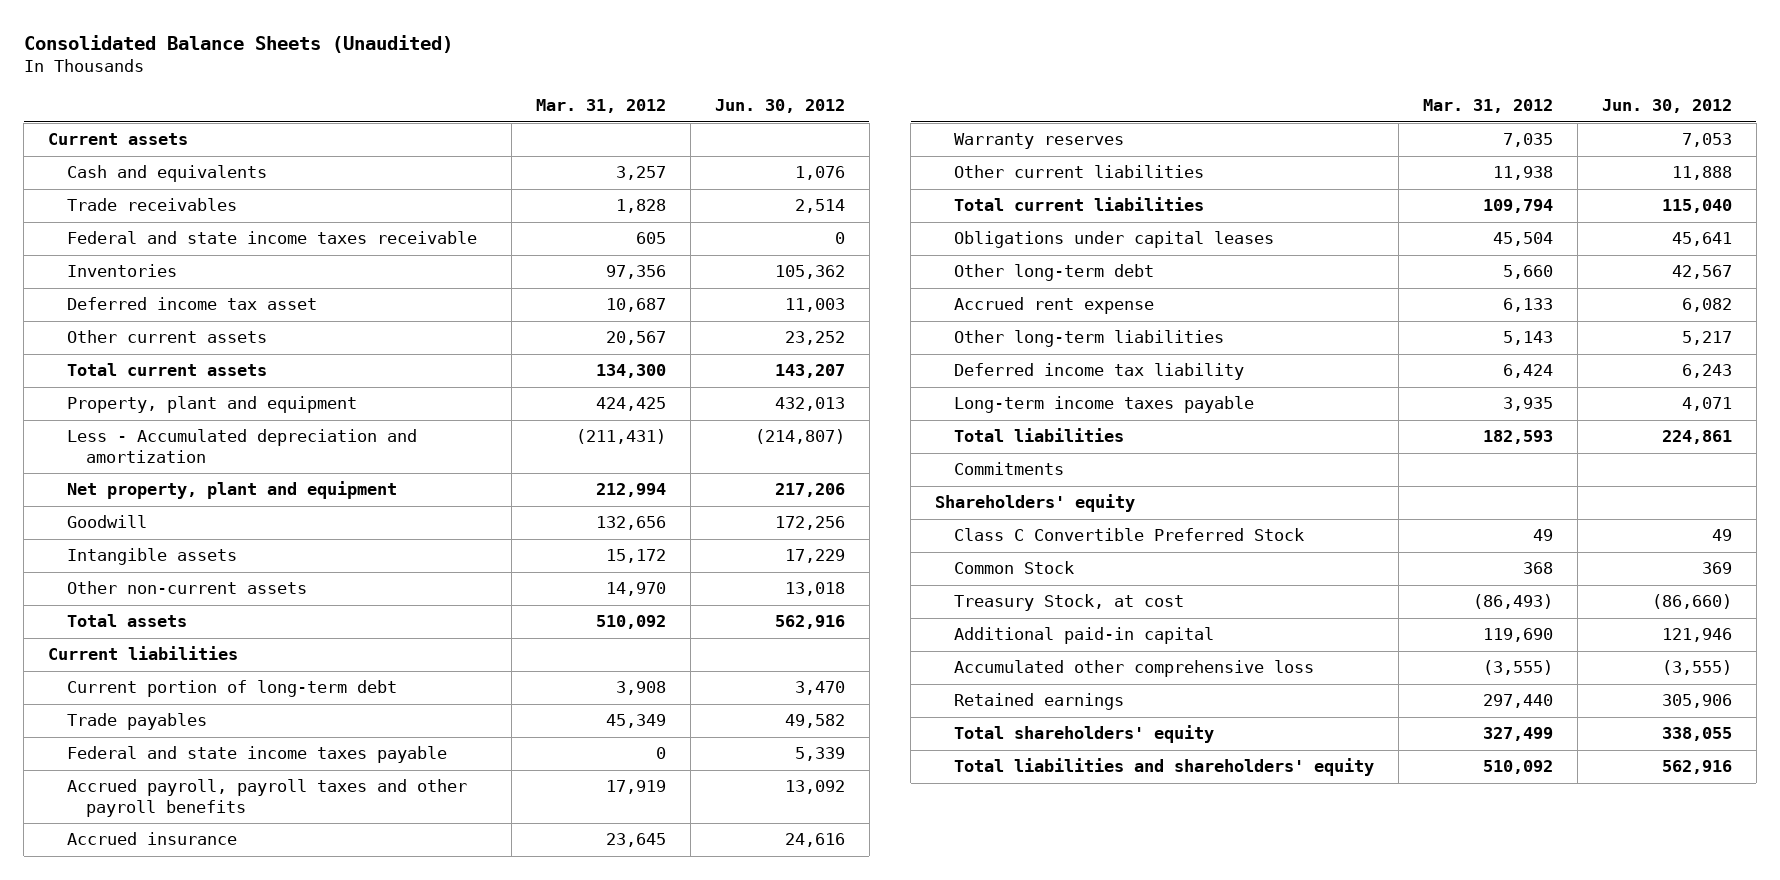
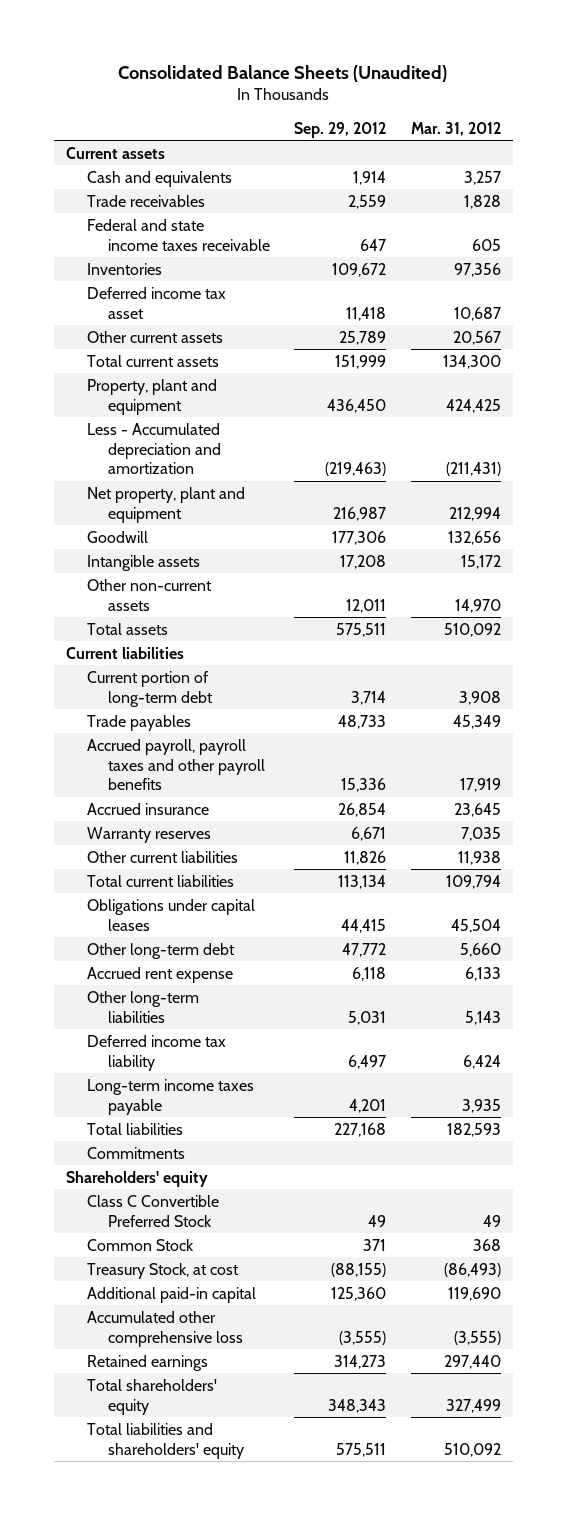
[714,99,845,114] Jun. 30, 2012 -> none
none -> [294,121,387,138] Sep. 29, 2012
[66,746,447,764] Federal and state income taxes payable -> none

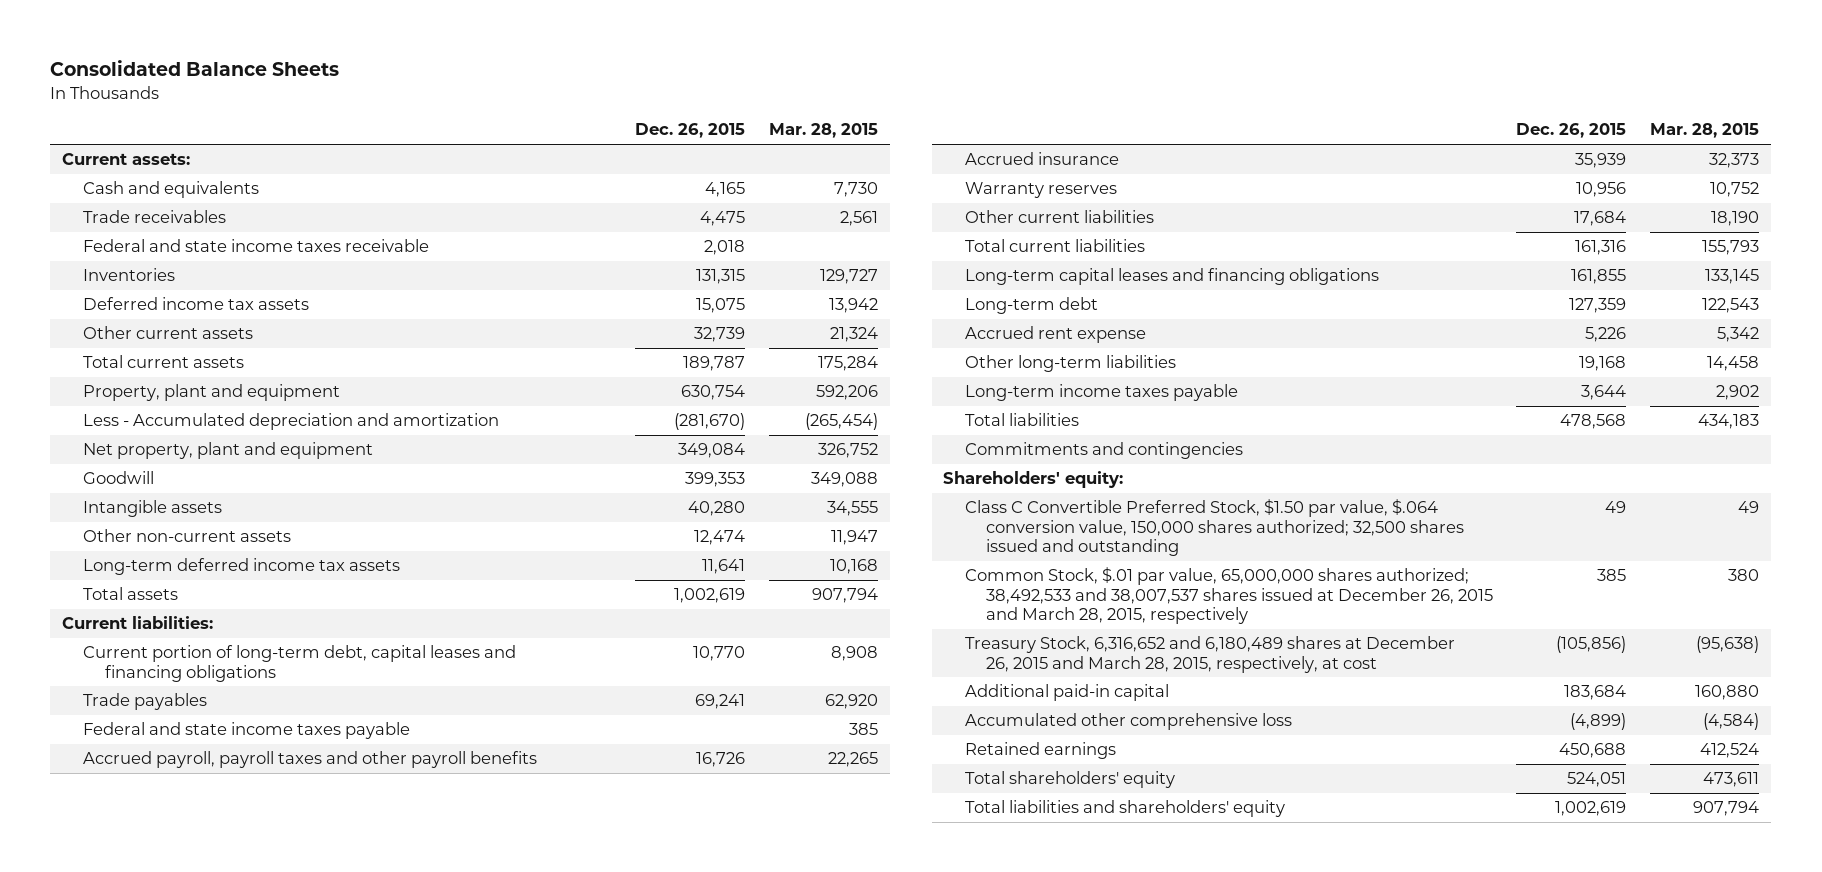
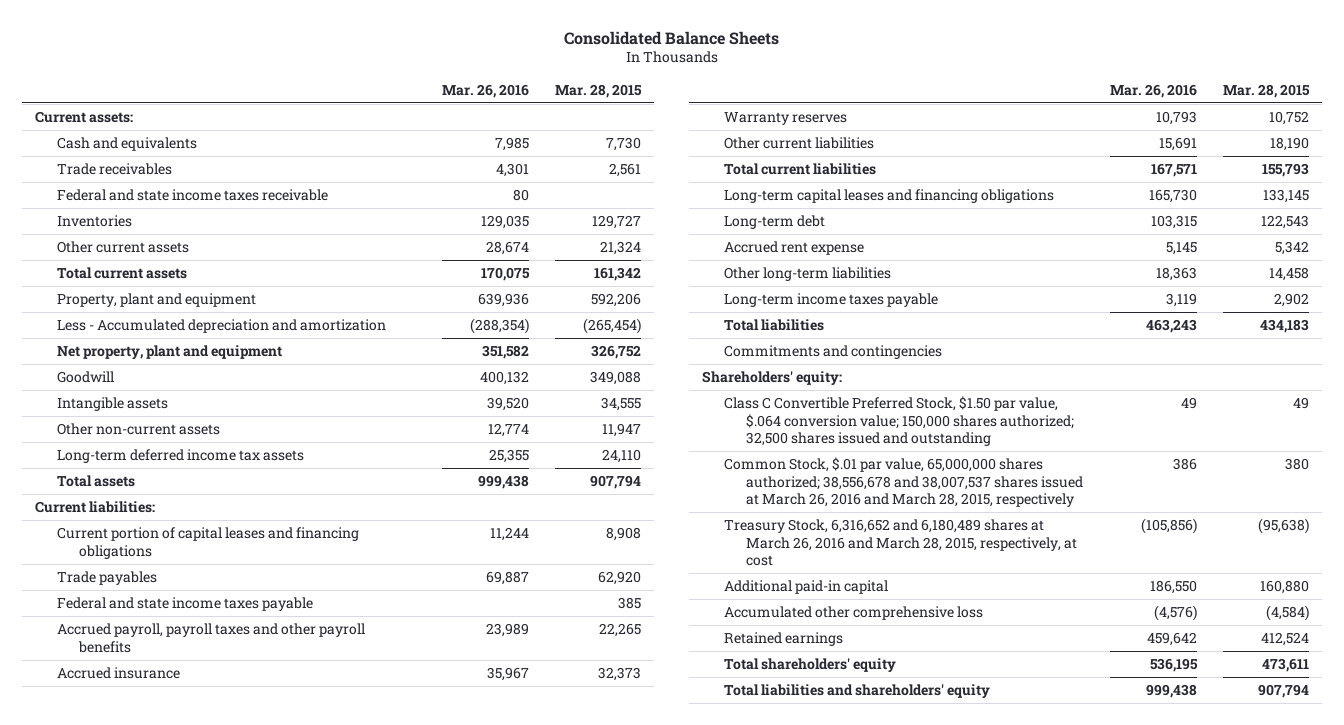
[635,123,746,139] Dec. 26, 2015 -> none
none -> [441,83,529,98] Mar. 26, 2016
[83,297,310,311] Deferred income tax assets -> none
[818,356,879,372] 175,284 -> [594,267,642,282] 161,342
[830,559,879,575] 10,168 -> [602,449,642,464] 24,110
[83,645,517,682] Current portion of long-term debt, capital leases and financing obligations -> [56,527,359,559] Current portion of capital leases and financing obligations
[964,499,1464,556] Class C Convertible Preferred Stock, $1.50 par value, $.064 conversion value, 150,000 shares authorized; 32,500 shares issued and outstanding -> [724,396,1075,447] Class C Convertible Preferred Stock, $1.50 par value, $.064 conversion value; 150,000 shares authorized; 32,500 shares issued and outstanding
[964,567,1493,624] Common Stock, $.01 par value, 65,000,000 shares authorized; 38,492,533 and 38,007,537 shares issued at December 26, 2015 and March 28, 2015, respectively -> [724,457,1084,508] Common Stock, $.01 par value, 65,000,000 shares authorized; 38,556,678 and 38,007,537 shares issued at March 26, 2016 and March 28, 2015, respectively
[964,636,1455,673] Treasury Stock, 6,316,652 and 6,180,489 shares at December 26, 2015 and March 28, 2015, respectively, at cost -> [724,519,1078,567] Treasury Stock, 6,316,652 and 6,180,489 shares at March 26, 2016 and March 28, 2015, respectively, at cost

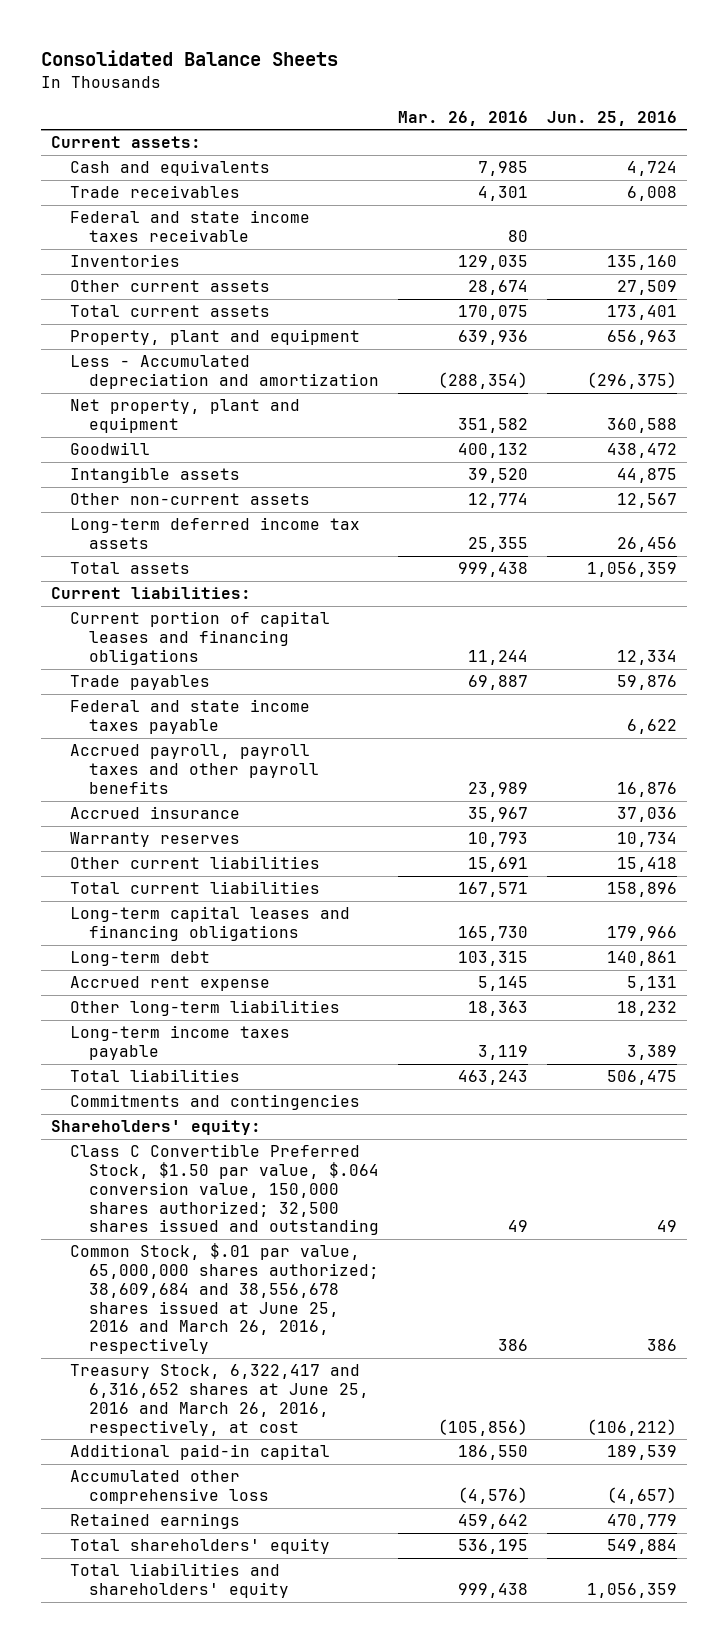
[555,83,643,98] Mar. 28, 2015 -> none
none -> [547,110,678,126] Jun. 25, 2016
[724,396,1075,447] Class C Convertible Preferred Stock, $1.50 par value, $.064 conversion value; 150,000 shares authorized; 32,500 shares issued and outstanding -> [70,1144,380,1236] Class C Convertible Preferred Stock, $1.50 par value, $.064 conversion value, 150,000 shares authorized; 32,500 shares issued and outstanding
[724,457,1084,508] Common Stock, $.01 par value, 65,000,000 shares authorized; 38,556,678 and 38,007,537 shares issued at March 26, 2016 and March 28, 2015, respectively -> [70,1243,380,1355] Common Stock, $.01 par value, 65,000,000 shares authorized; 38,609,684 and 38,556,678 shares issued at June 25, 2016 and March 26, 2016, respectively
[724,519,1078,567] Treasury Stock, 6,316,652 and 6,180,489 shares at March 26, 2016 and March 28, 2015, respectively, at cost -> [70,1364,370,1436] Treasury Stock, 6,322,417 and 6,316,652 shares at June 25, 2016 and March 26, 2016, respectively, at cost

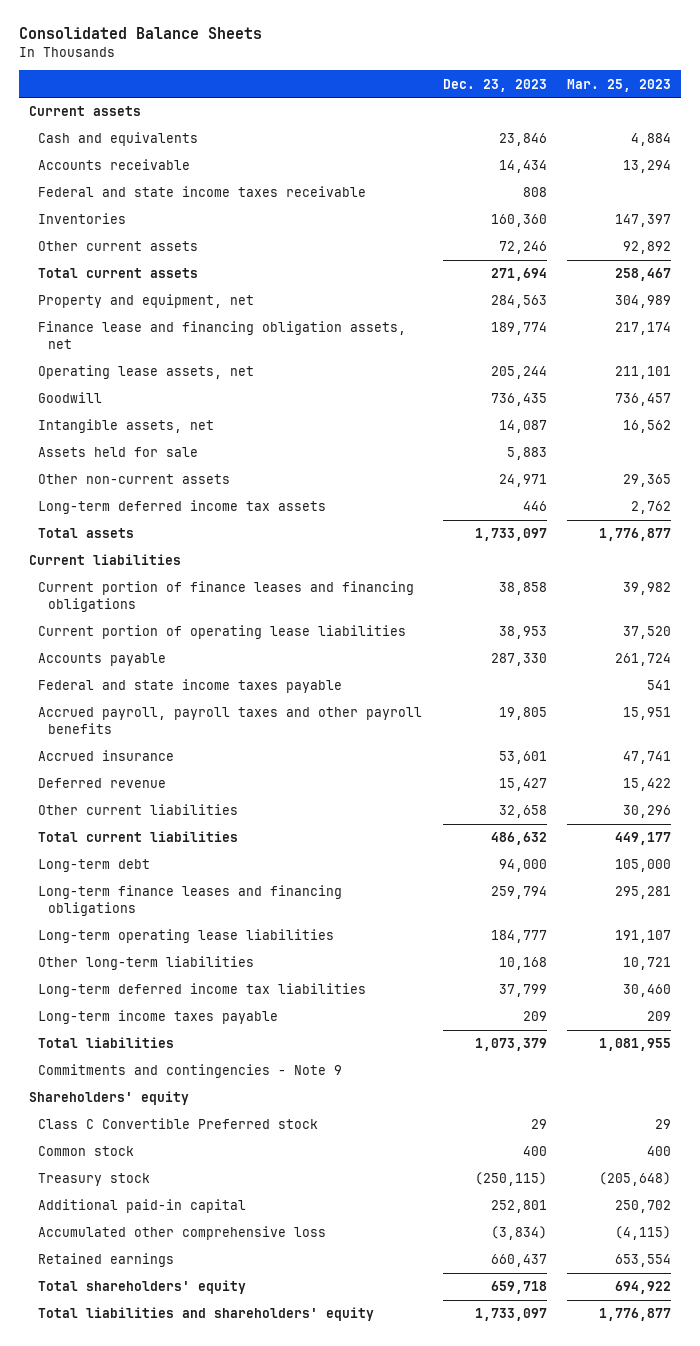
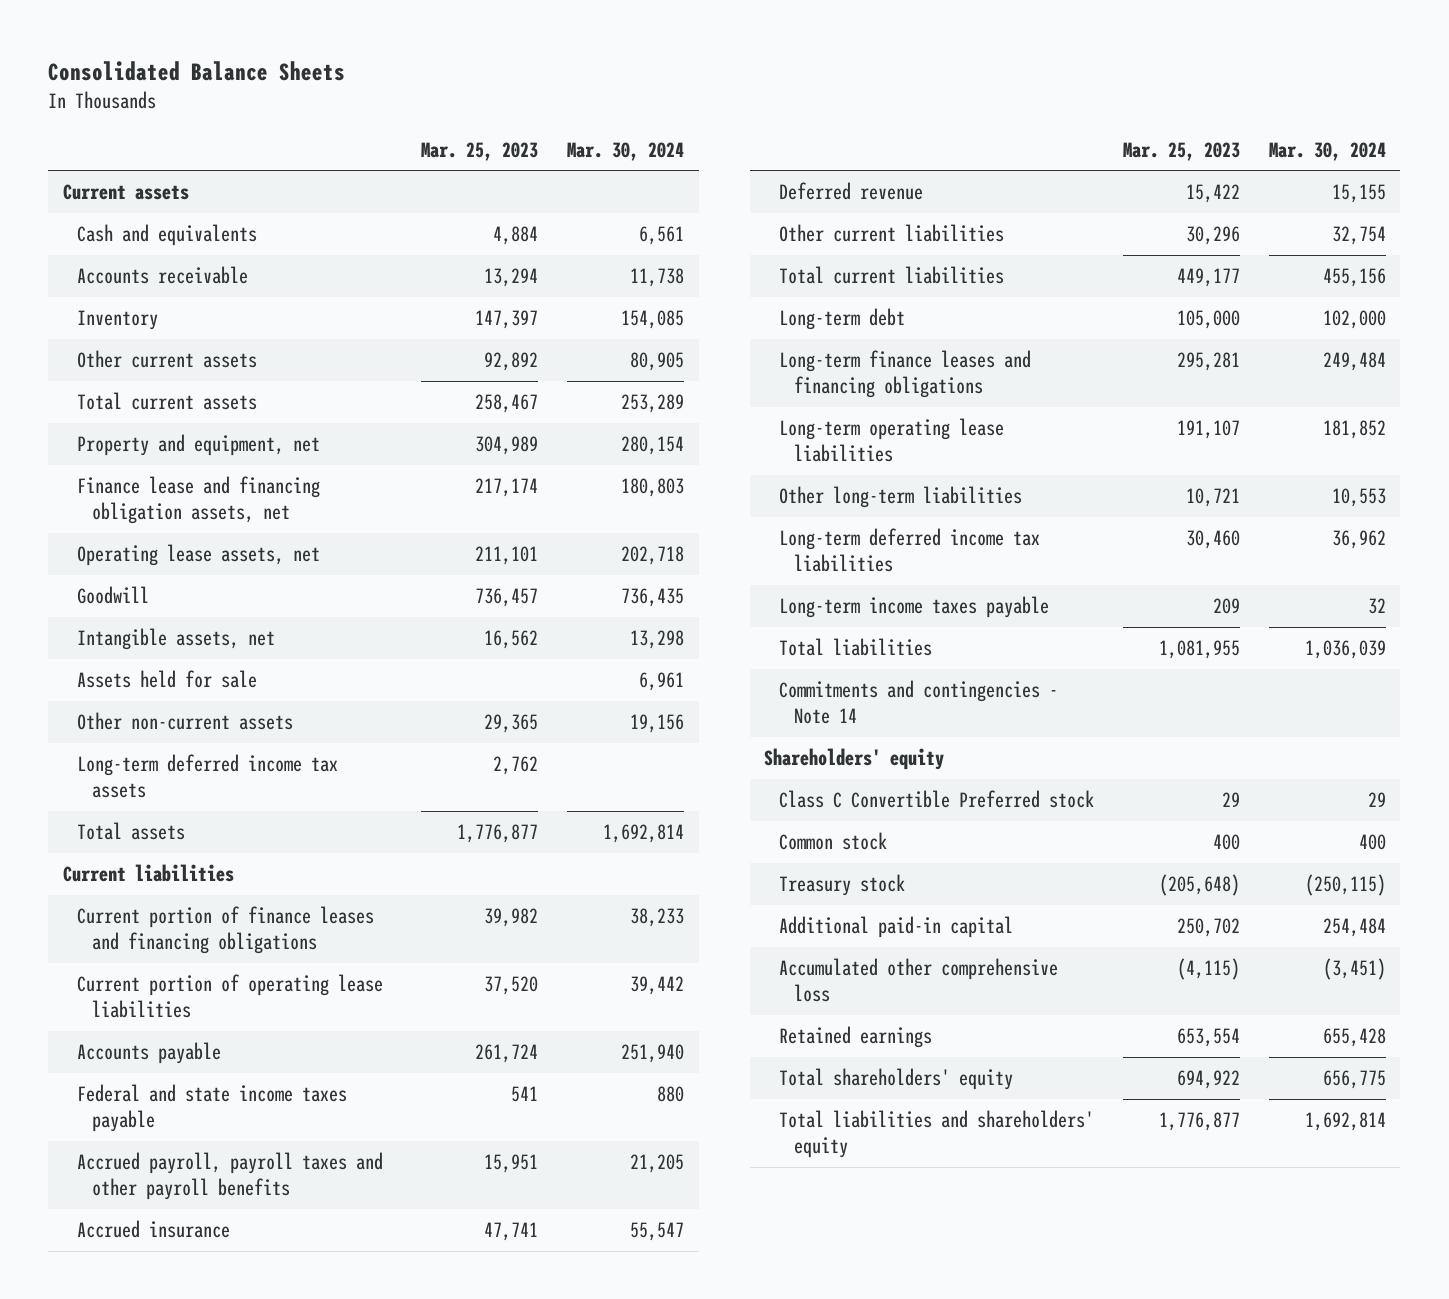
[442,78,547,92] Dec. 23, 2023 -> none
none -> [567,141,685,161] Mar. 30, 2024
[38,186,367,198] Federal and state income taxes receivable -> none
[38,213,127,225] Inventories -> [77,310,159,331] Inventory
[38,1064,343,1079] Commitments and contingencies - Note 9 -> [778,680,1058,725] Commitments and contingencies - Note 14

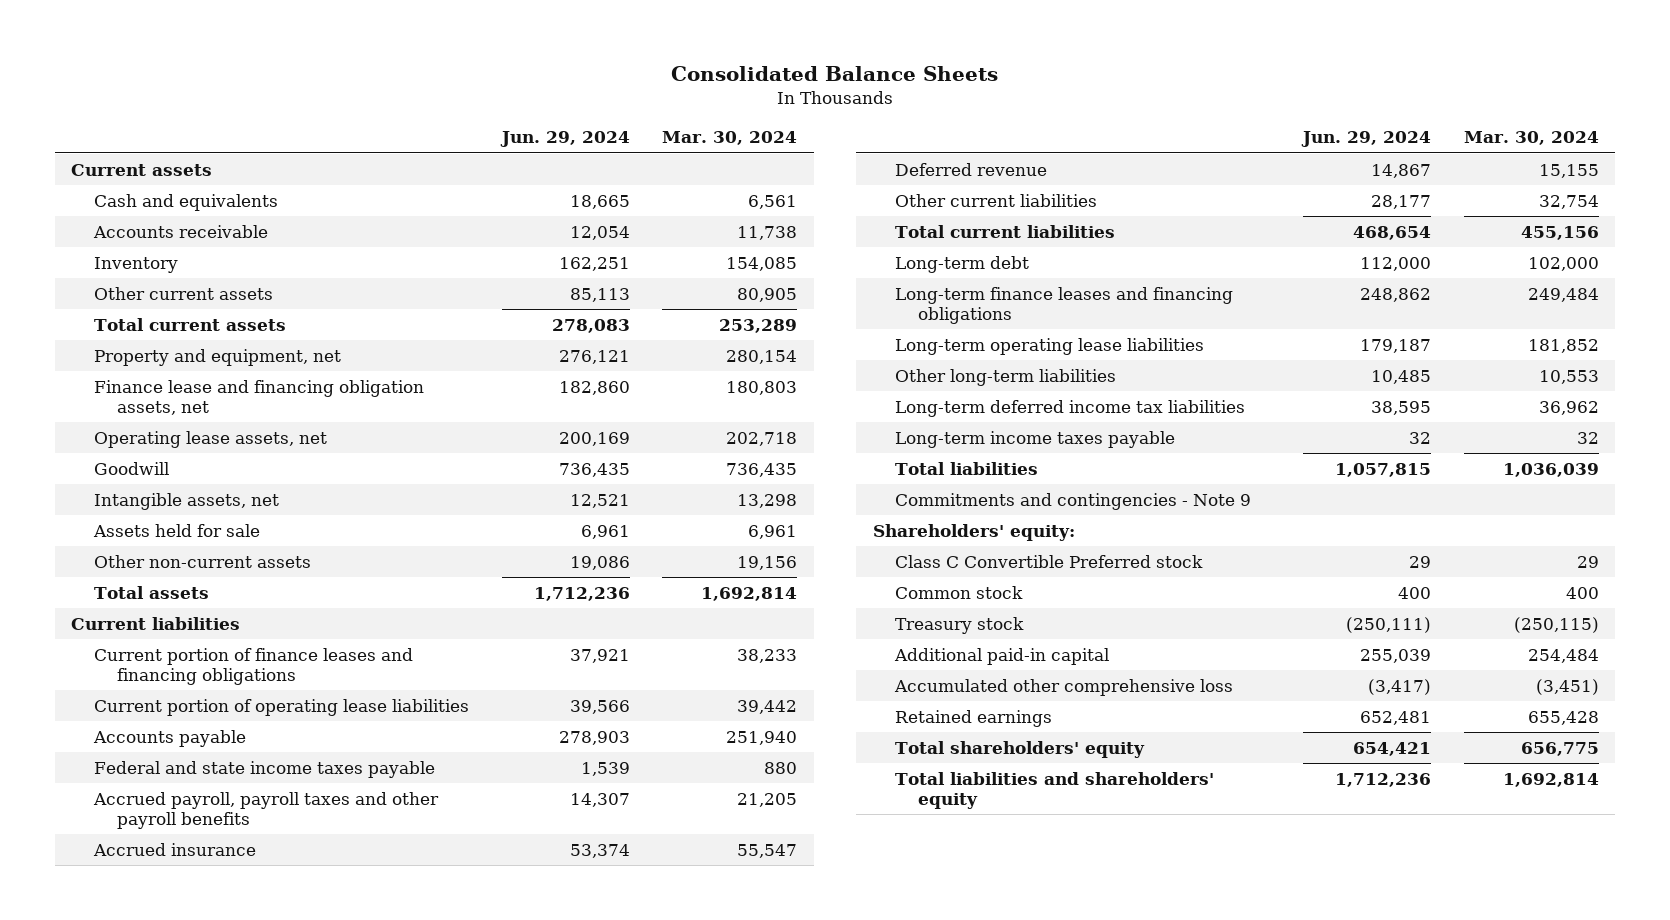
[421,141,539,161] Mar. 25, 2023 -> none
none -> [499,131,630,148] Jun. 29, 2024
[77,754,339,799] Long-term deferred income tax assets -> none
[778,680,1058,725] Commitments and contingencies - Note 14 -> [895,492,1252,510] Commitments and contingencies - Note 9
[764,748,945,771] Shareholders' equity -> [872,523,1075,541] Shareholders' equity:

